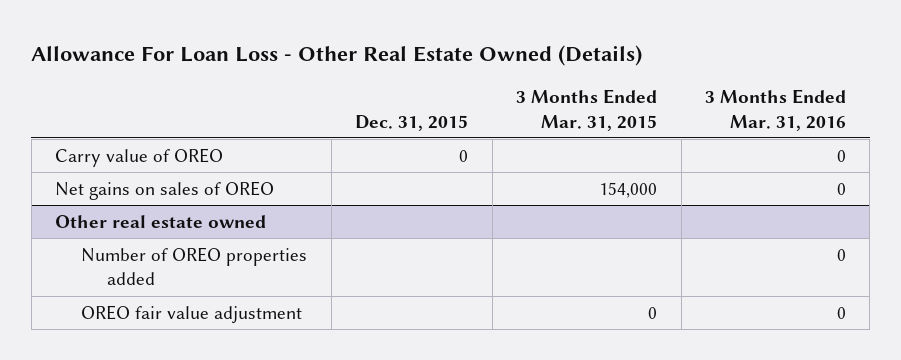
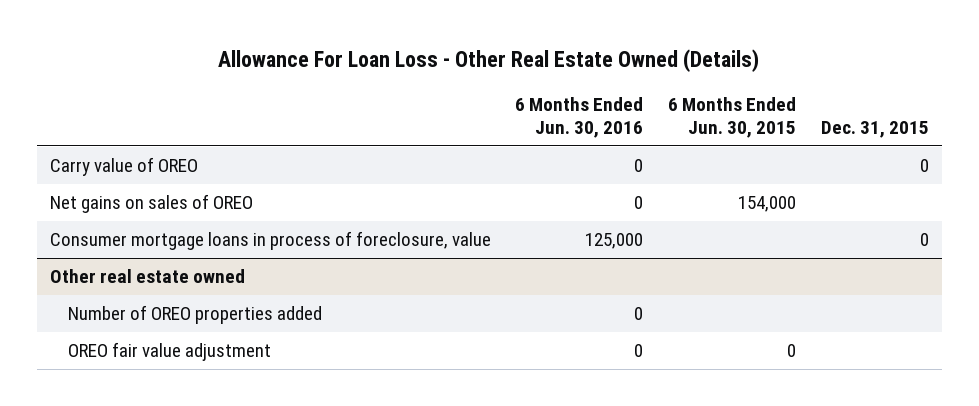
[516,88,658,131] 3 Months Ended Mar. 31, 2015 -> none
[705,88,847,131] 3 Months Ended Mar. 31, 2016 -> none
none -> [515,97,644,139] 6 Months Ended Jun. 30, 2016
none -> [668,97,797,139] 6 Months Ended Jun. 30, 2015
none -> [49,231,491,251] Consumer mortgage loans in process of foreclosure, value

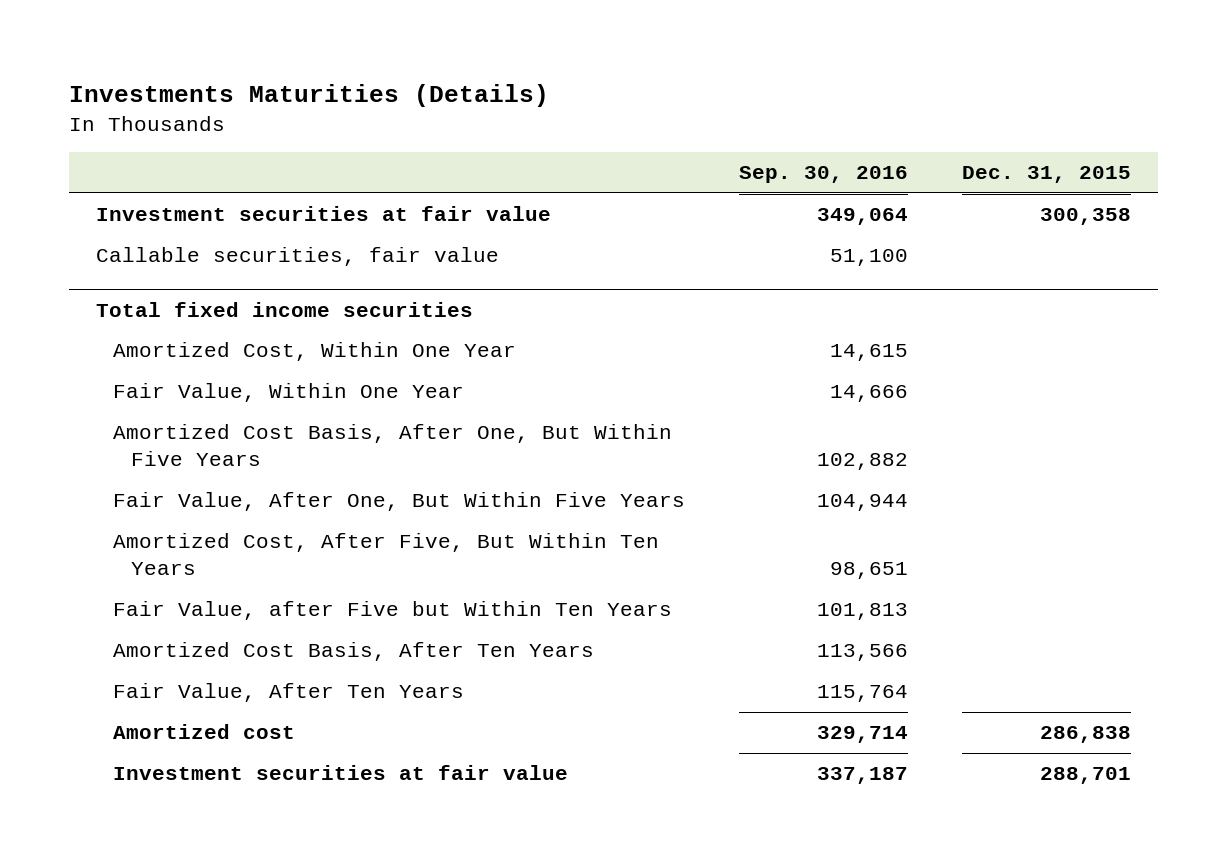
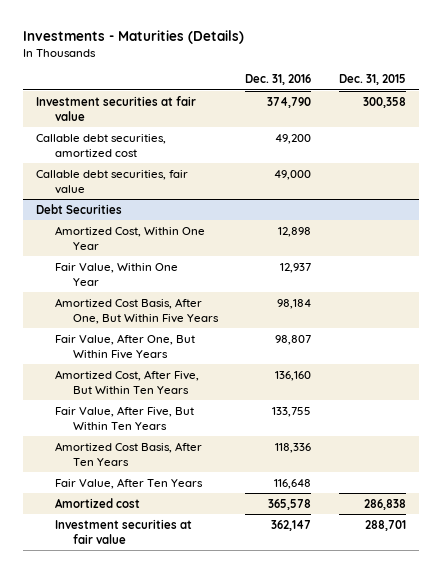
[69,84,550,108] Investments Maturities (Details) -> [22,30,244,45] Investments - Maturities (Details)
[739,166,909,184] Sep. 30, 2016 -> none
none -> [245,74,312,86] Dec. 31, 2016
none -> [36,133,167,157] Callable debt securities, amortized cost
[96,247,500,267] Callable securities, fair value -> [36,169,189,194] Callable debt securities, fair value
[96,301,474,317] Total fixed income securities -> [36,203,123,214] Debt Securities
[113,601,673,621] Fair Value, after Five but Within Ten Years -> [54,405,194,430] Fair Value, After Five, But Within Ten Years

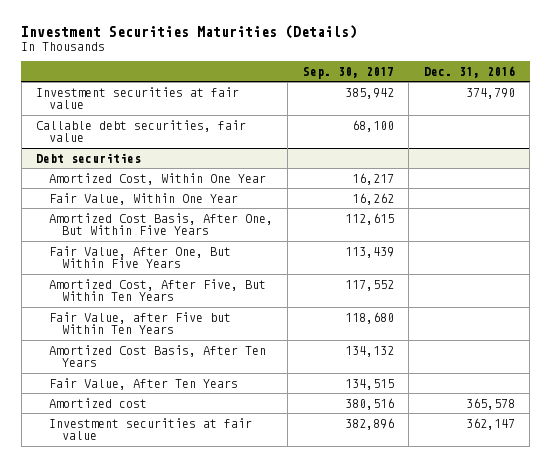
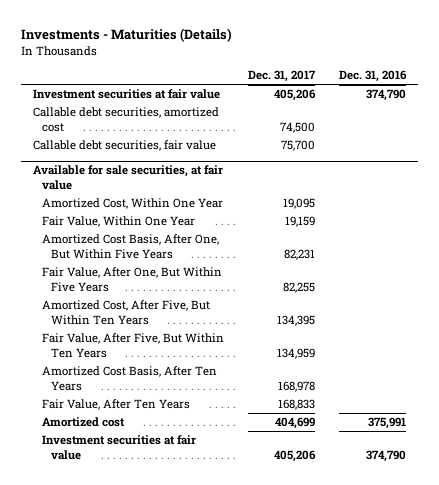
[21,25,358,40] Investment Securities Maturities (Details) -> [21,28,233,43] Investments - Maturities (Details)
[302,66,394,79] Sep. 30, 2017 -> none
none -> [248,70,317,83] Dec. 31, 2017
none -> [33,107,220,132] Callable debt securities, amortized cost
[36,152,142,163] Debt securities -> none
[49,172,267,185] Amortized Cost, Within One Year -> none
[49,192,239,205] Fair Value, Within One Year -> none
[49,212,274,236] Amortized Cost Basis, After One, But Within Five Years -> none
[49,245,232,269] Fair Value, After One, But Within Five Years -> none
[49,278,267,302] Amortized Cost, After Five, But Within Ten Years -> none
[49,311,232,335] Fair Value, after Five but Within Ten Years -> none
[49,344,267,368] Amortized Cost Basis, After Ten Years -> none
[49,377,239,390] Fair Value, After Ten Years -> none
[49,397,148,408] Amortized cost -> none
[49,417,253,441] Investment securities at fair value -> none
none -> [33,165,224,190] Available for sale securities, at fair value
none -> [42,198,224,210] Amortized Cost, Within One Year
none -> [42,216,196,228] Fair Value, Within One Year
none -> [42,234,220,259] Amortized Cost Basis, After One, But Within Five Years
none -> [42,267,223,292] Fair Value, After One, But Within Five Years
none -> [42,300,211,325] Amortized Cost, After Five, But Within Ten Years
none -> [42,333,225,358] Fair Value, After Five, But Within Ten Years
none -> [42,366,218,391] Amortized Cost Basis, After Ten Years
none -> [42,399,191,411] Fair Value, After Ten Years
none -> [42,417,126,428] Amortized cost
none -> [42,435,197,460] Investment securities at fair value

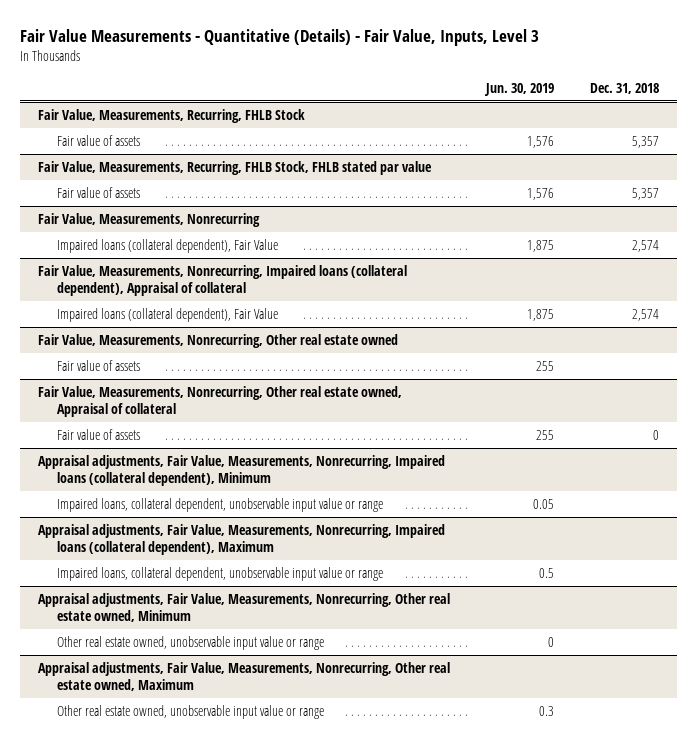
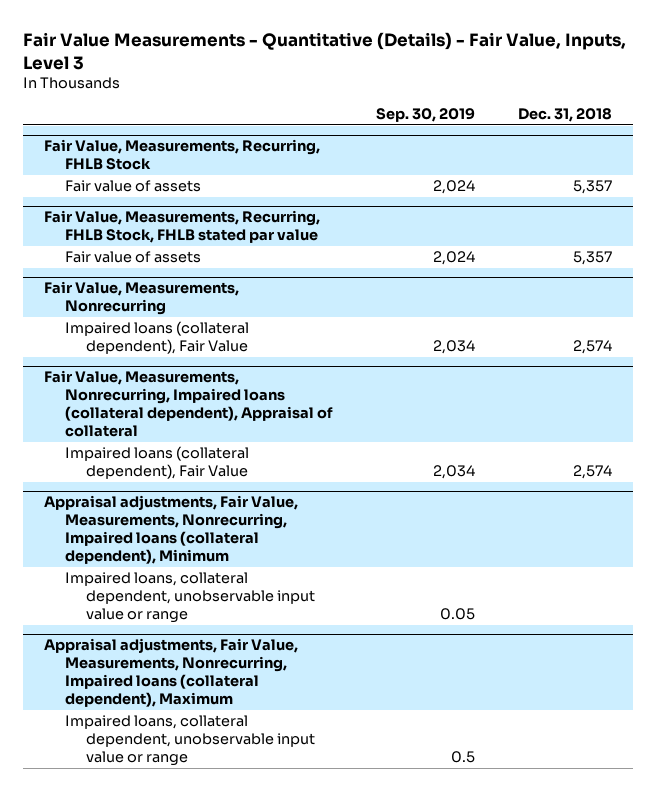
[483,82,554,96] Jun. 30, 2019 -> none
none -> [376,108,476,123] Sep. 30, 2019
[37,334,398,349] Fair Value, Measurements, Nonrecurring, Other real estate owned -> none
[56,360,140,372] Fair value of assets -> none
[37,386,402,417] Fair Value, Measurements, Nonrecurring, Other real estate owned, Appraisal of collateral -> none
[56,429,140,441] Fair value of assets -> none
[37,593,450,622] Appraisal adjustments, Fair Value, Measurements, Nonrecurring, Other real estate owned, Minimum -> none
[56,636,324,651] Other real estate owned, unobservable input value or range -> none
[37,662,450,691] Appraisal adjustments, Fair Value, Measurements, Nonrecurring, Other real estate owned, Maximum -> none
[56,705,324,720] Other real estate owned, unobservable input value or range -> none

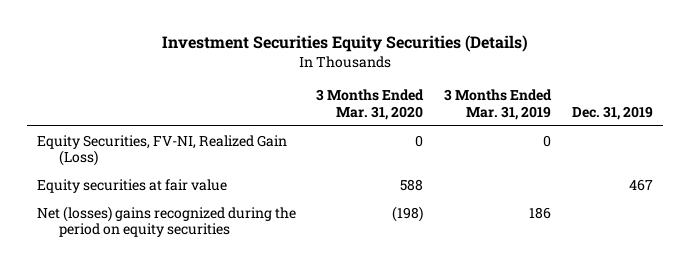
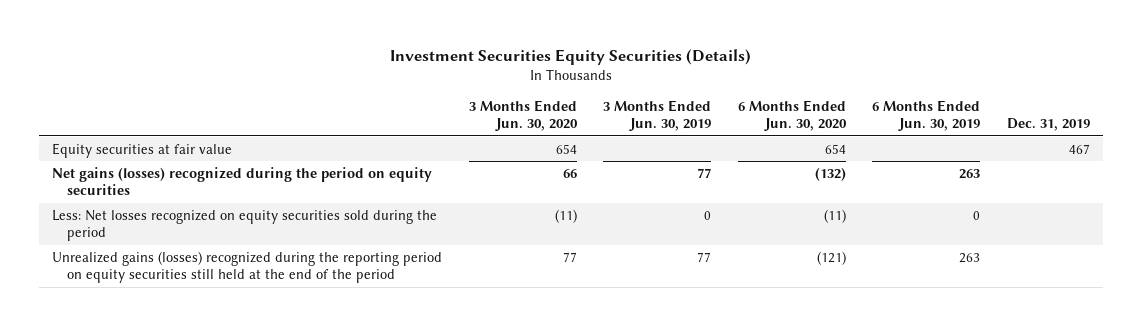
[316,89,425,120] 3 Months Ended Mar. 31, 2020 -> none
[443,89,552,120] 3 Months Ended Mar. 31, 2019 -> none
none -> [468,100,578,132] 3 Months Ended Jun. 30, 2020
none -> [603,100,712,132] 3 Months Ended Jun. 30, 2019
none -> [737,100,847,132] 6 Months Ended Jun. 30, 2020
none -> [872,100,981,132] 6 Months Ended Jun. 30, 2019
[36,134,287,167] Equity Securities, FV-NI, Realized Gain (Loss) -> none
[36,205,296,238] Net (losses) gains recognized during the period on equity securities -> [51,166,432,196] Net gains (losses) recognized during the period on equity securities
none -> [51,209,437,242] Less: Net losses recognized on equity securities sold during the period
none -> [51,250,442,284] Unrealized gains (losses) recognized during the reporting period on equity securities still held at the end of the period

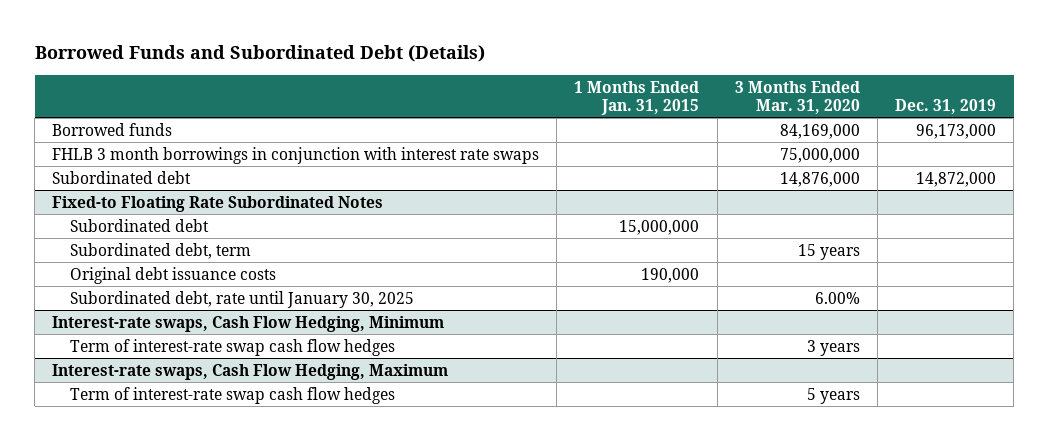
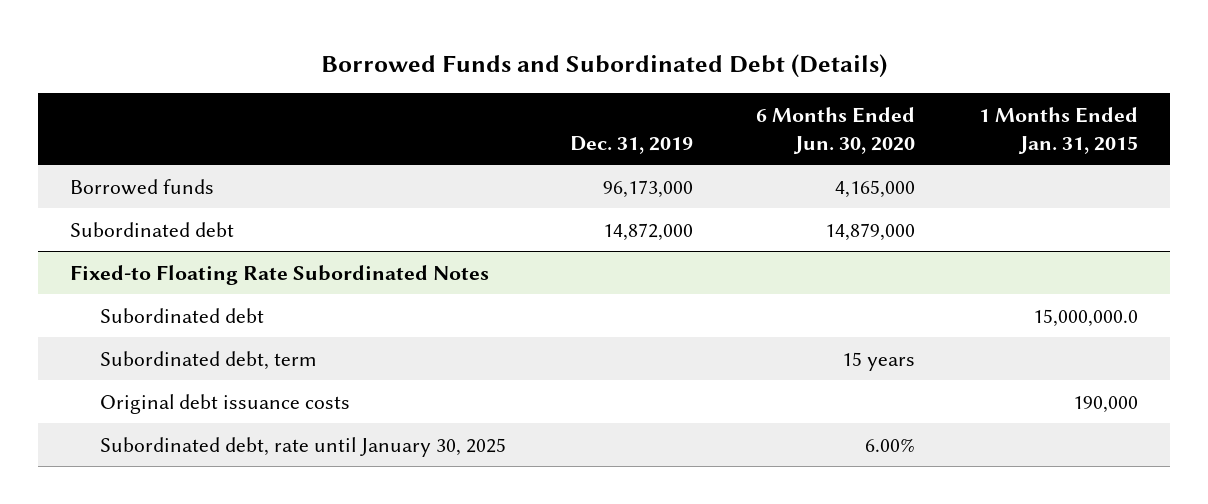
[734,80,860,114] 3 Months Ended Mar. 31, 2020 -> none
none -> [756,106,916,154] 6 Months Ended Jun. 30, 2020
[52,146,540,164] FHLB 3 month borrowings in conjunction with interest rate swaps -> none
[619,219,700,235] 15,000,000 -> [1032,308,1138,327] 15,000,000.0
[52,315,445,332] Interest-rate swaps, Cash Flow Hedging, Minimum -> none
[69,338,395,356] Term of interest-rate swap cash flow hedges -> none
[52,363,449,380] Interest-rate swaps, Cash Flow Hedging, Maximum -> none
[69,386,395,404] Term of interest-rate swap cash flow hedges -> none

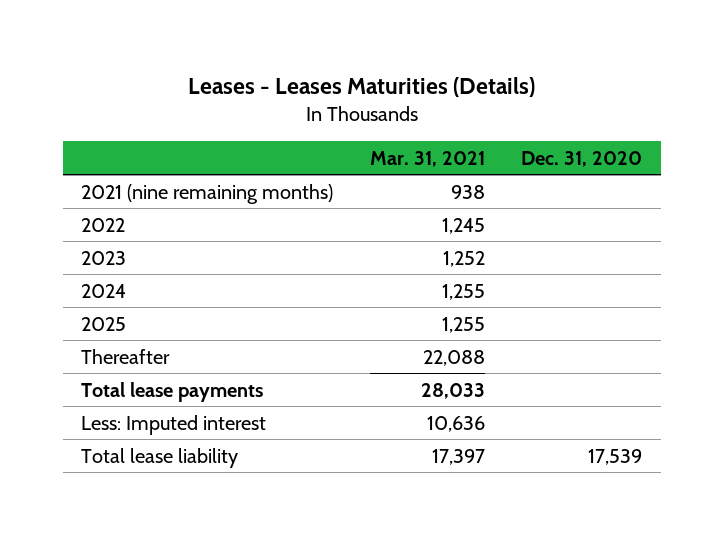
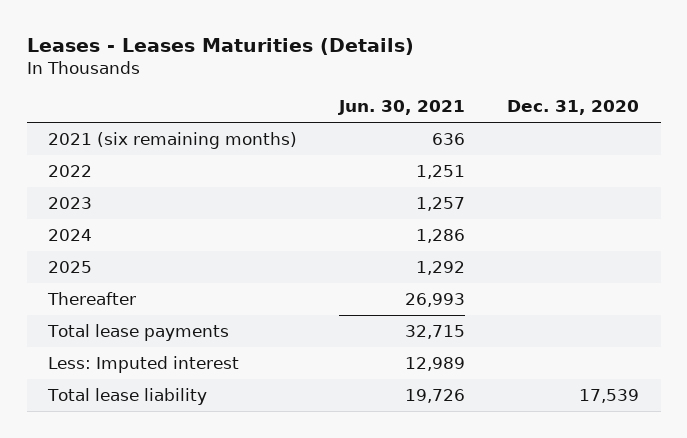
[369,150,485,167] Mar. 31, 2021 -> none
none -> [338,100,466,116] Jun. 30, 2021
[80,183,333,204] 2021 (nine remaining months) -> [47,132,297,150] 2021 (six remaining months)

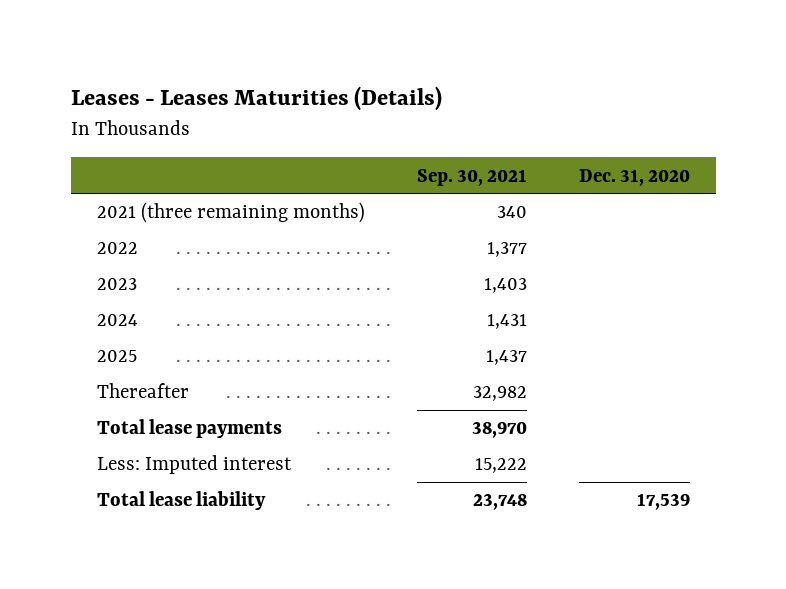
[338,100,466,116] Jun. 30, 2021 -> none
none -> [416,168,527,186] Sep. 30, 2021
[47,132,297,150] 2021 (six remaining months) -> [96,202,365,224] 2021 (three remaining months)

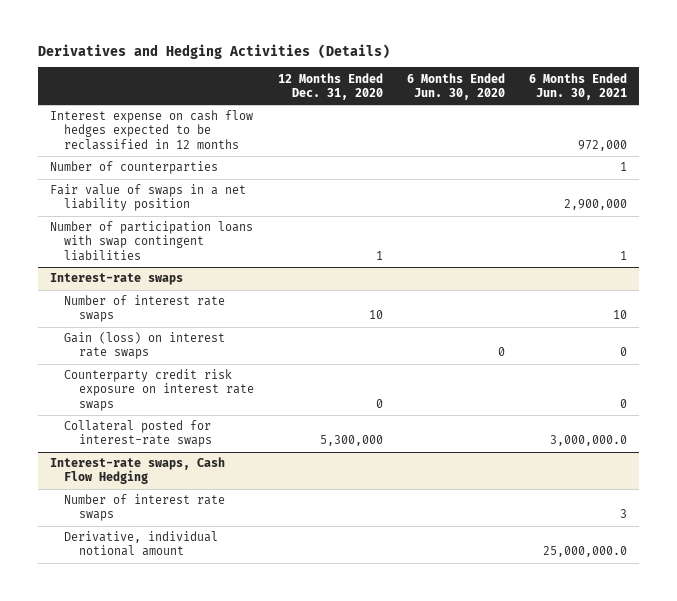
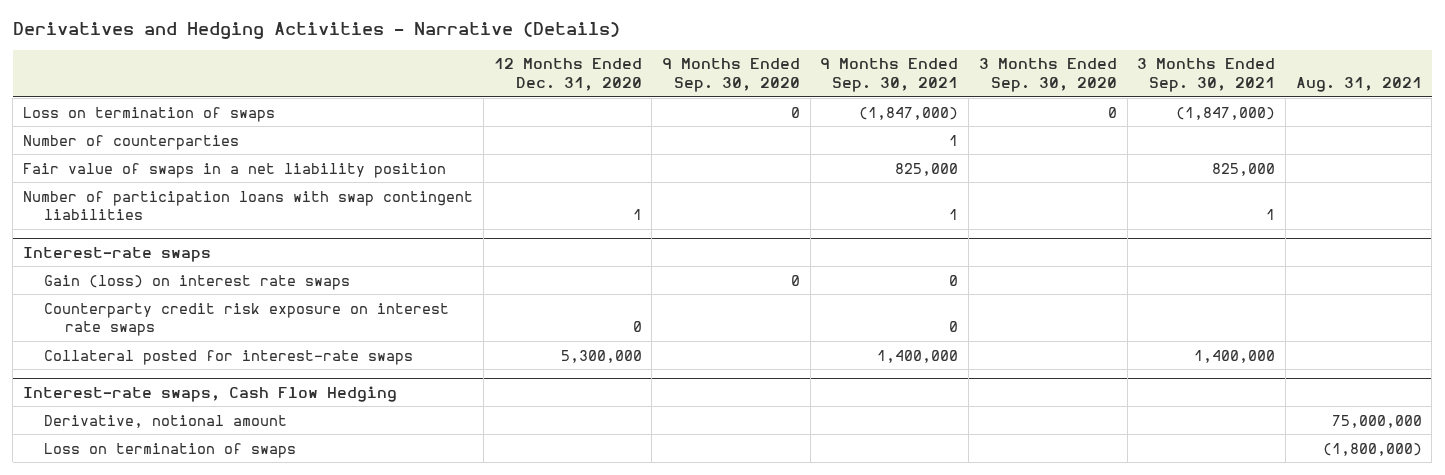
[37,43,390,59] Derivatives and Hedging Activities (Details) -> [12,22,620,40] Derivatives and Hedging Activities - Narrative (Details)
[406,72,505,100] 6 Months Ended Jun. 30, 2020 -> none
[528,72,627,100] 6 Months Ended Jun. 30, 2021 -> none
none -> [661,58,800,92] 9 Months Ended Sep. 30, 2020
none -> [820,58,959,92] 9 Months Ended Sep. 30, 2021
none -> [978,58,1117,92] 3 Months Ended Sep. 30, 2020
none -> [1137,58,1276,92] 3 Months Ended Sep. 30, 2021
none -> [1295,76,1422,92] Aug. 31, 2021
[49,110,253,150] Interest expense on cash flow hedges expected to be reclassified in 12 months -> none
none -> [23,106,276,122] Loss on termination of swaps
[64,295,226,323] Number of interest rate swaps -> none
[64,494,226,522] Number of interest rate swaps -> none
[64,531,219,557] Derivative, individual notional amount -> [44,414,288,428] Derivative, notional amount
none -> [44,442,297,458] Loss on termination of swaps

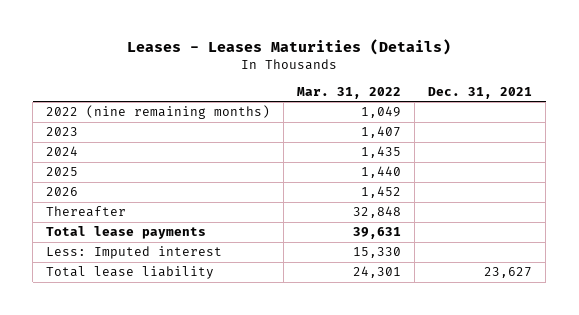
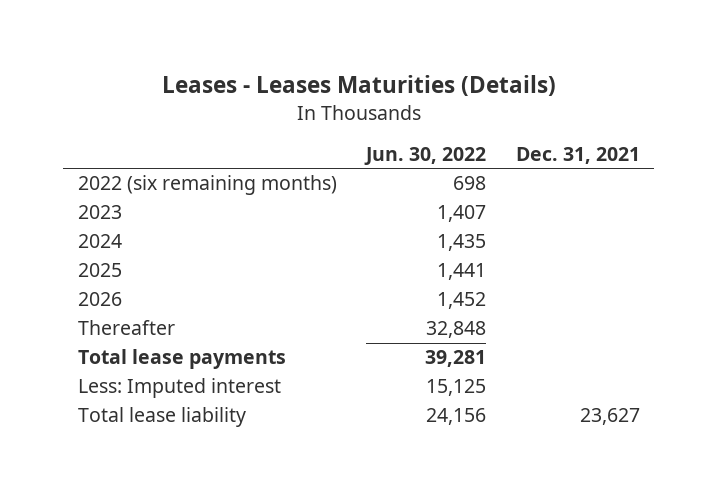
[297,86,402,99] Mar. 31, 2022 -> none
none -> [364,146,487,165] Jun. 30, 2022
[46,105,271,120] 2022 (nine remaining months) -> [77,175,337,196] 2022 (six remaining months)

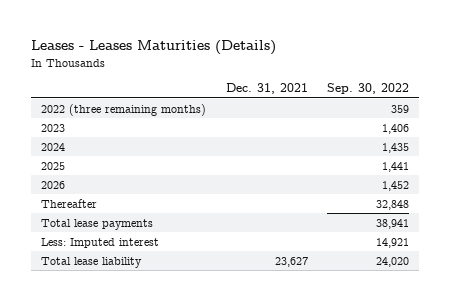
[364,146,487,165] Jun. 30, 2022 -> none
none -> [326,83,409,95] Sep. 30, 2022
[77,175,337,196] 2022 (six remaining months) -> [41,103,207,116] 2022 (three remaining months)

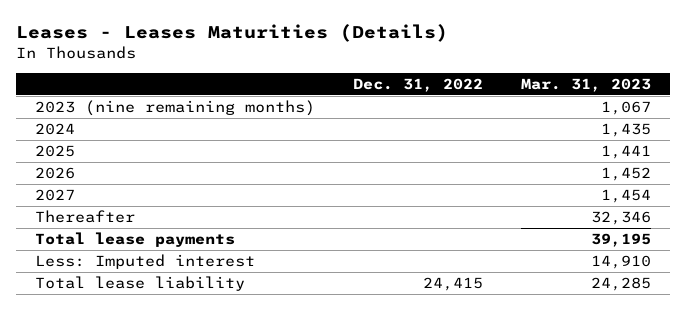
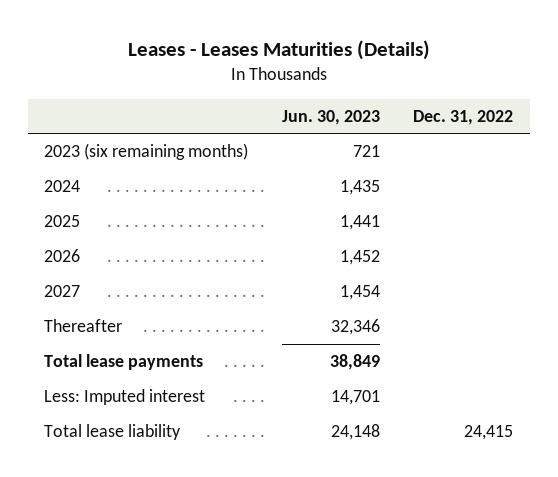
[520,77,651,92] Mar. 31, 2023 -> none
none -> [281,109,380,125] Jun. 30, 2023
[34,100,315,117] 2023 (nine remaining months) -> [44,143,249,161] 2023 (six remaining months)

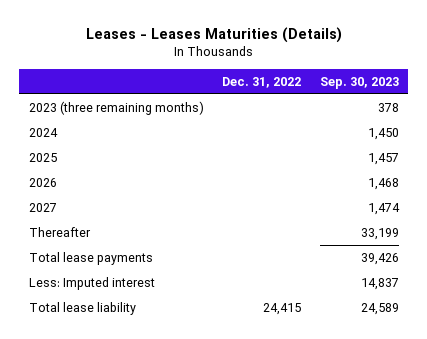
[281,109,380,125] Jun. 30, 2023 -> none
none -> [319,76,399,89] Sep. 30, 2023
[44,143,249,161] 2023 (six remaining months) -> [28,101,204,116] 2023 (three remaining months)

